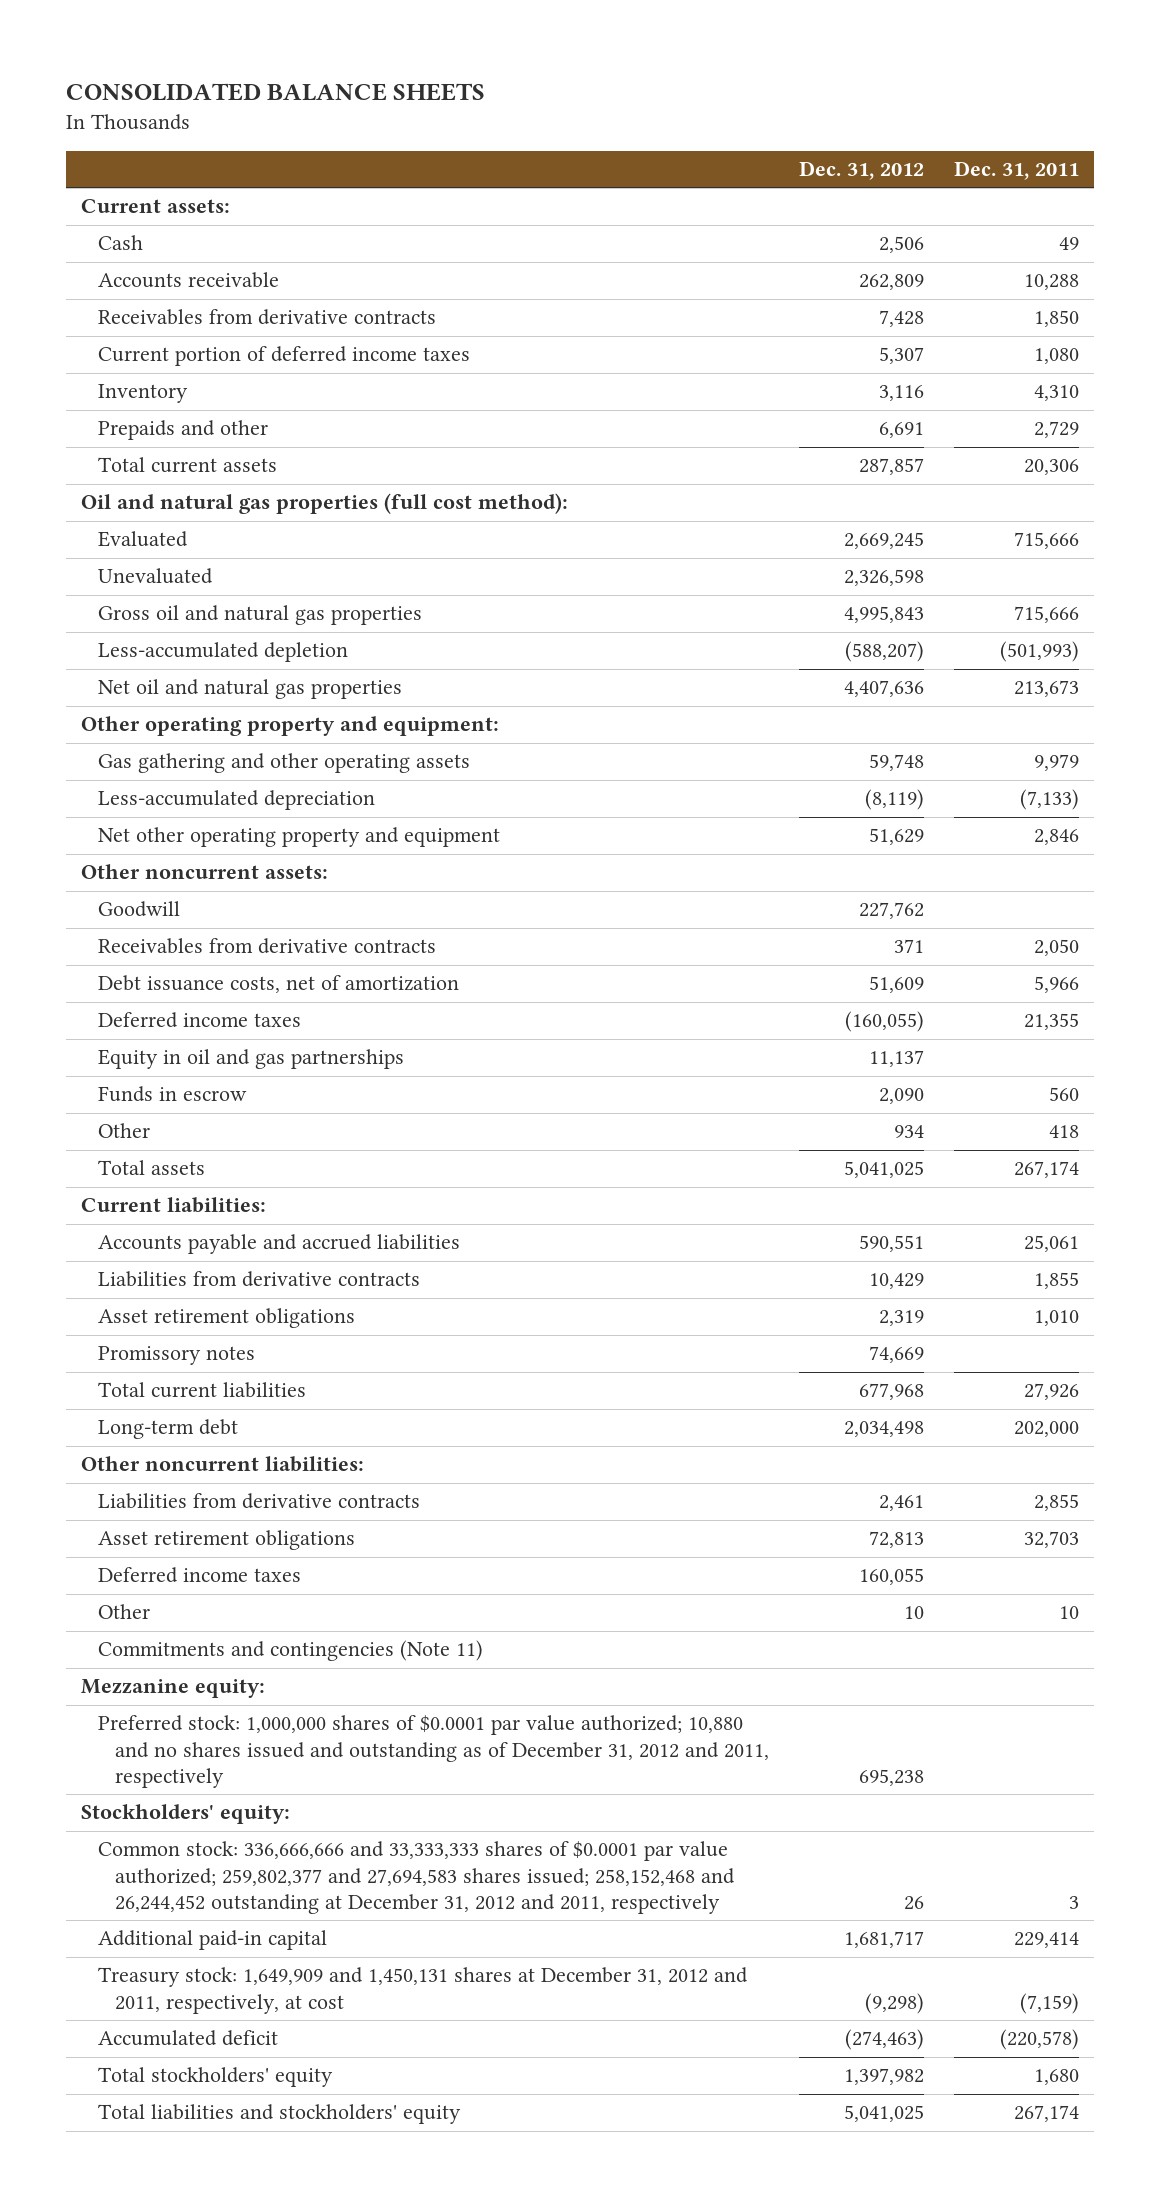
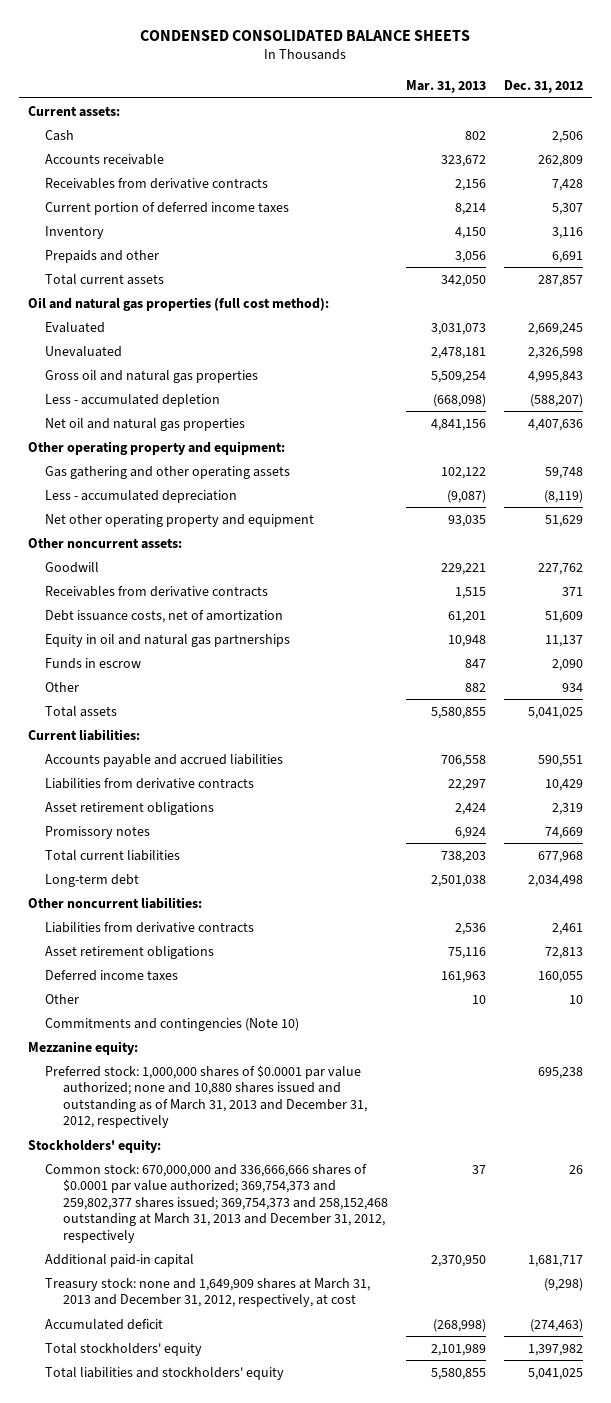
[65,82,485,101] CONSOLIDATED BALANCE SHEETS -> [140,29,471,41] CONDENSED CONSOLIDATED BALANCE SHEETS
[953,161,1079,181] Dec. 31, 2011 -> none
none -> [405,80,486,94] Mar. 31, 2013
[97,642,348,663] Less-accumulated depletion -> [45,393,221,407] Less - accumulated depletion
[97,790,375,811] Less-accumulated depreciation -> [45,489,238,503] Less - accumulated depreciation
[97,1012,301,1029] Deferred income taxes -> none
[97,1049,404,1070] Equity in oil and gas partnerships -> [45,633,291,647] Equity in oil and natural gas partnerships
[97,1640,483,1662] Commitments and contingencies (Note 11) -> [45,1017,300,1031] Commitments and contingencies (Note 10)
[97,1715,769,1788] Preferred stock: 1,000,000 shares of $0.0001 par value authorized; 10,880 and no shares issued and outstanding as of December 31, 2012 and 2011, respectively -> [45,1064,367,1129] Preferred stock: 1,000,000 shares of $0.0001 par value authorized; none and 10,880 shares issued and outstanding as of March 31, 2013 and December 31, 2012, respectively
[97,1841,735,1914] Common stock: 336,666,666 and 33,333,333 shares of $0.0001 par value authorized; 259,802,377 and 27,694,583 shares issued; 258,152,468 and 26,244,452 outstanding at December 31, 2012 and 2011, respectively -> [45,1163,388,1243] Common stock: 670,000,000 and 336,666,666 shares of $0.0001 par value authorized; 369,754,373 and 259,802,377 shares issued; 369,754,373 and 258,152,468 outstanding at March 31, 2013 and December 31, 2012, respectively
[97,1967,748,2014] Treasury stock: 1,649,909 and 1,450,131 shares at December 31, 2012 and 2011, respectively, at cost -> [45,1277,371,1308] Treasury stock: none and 1,649,909 shares at March 31, 2013 and December 31, 2012, respectively, at cost

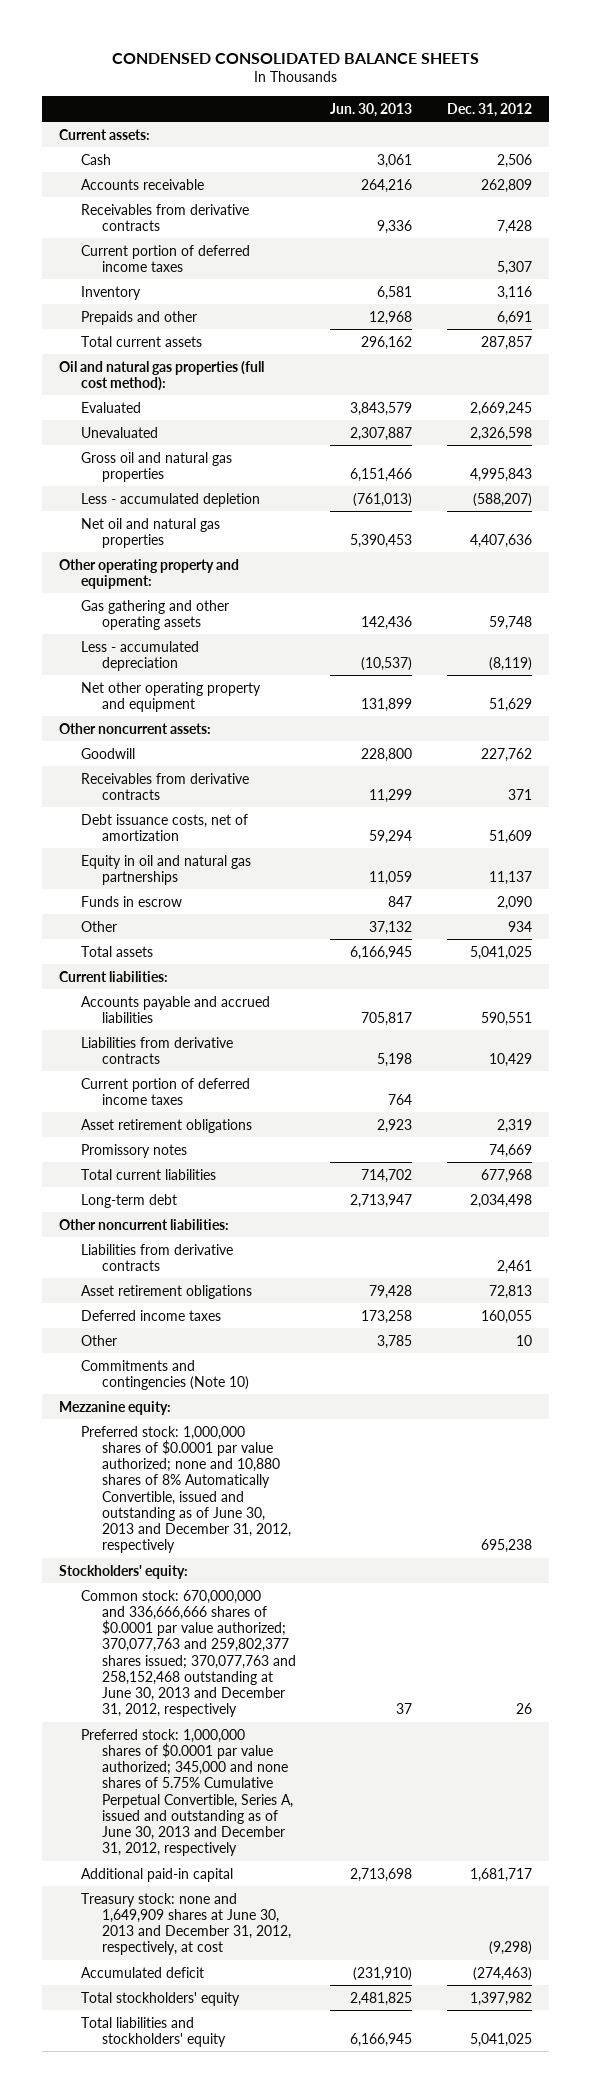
[405,80,486,94] Mar. 31, 2013 -> none
none -> [330,102,413,117] Jun. 30, 2013
none -> [80,1077,250,1105] Current portion of deferred income taxes
[45,1064,367,1129] Preferred stock: 1,000,000 shares of $0.0001 par value authorized; none and 10,880 shares issued and outstanding as of March 31, 2013 and December 31, 2012, respectively -> [80,1425,291,1554] Preferred stock: 1,000,000 shares of $0.0001 par value authorized; none and 10,880 shares of 8% Automatically Convertible, issued and outstanding as of June 30, 2013 and December 31, 2012, respectively
[45,1163,388,1243] Common stock: 670,000,000 and 336,666,666 shares of $0.0001 par value authorized; 369,754,373 and 259,802,377 shares issued; 369,754,373 and 258,152,468 outstanding at March 31, 2013 and December 31, 2012, respectively -> [80,1589,296,1718] Common stock: 670,000,000 and 336,666,666 shares of $0.0001 par value authorized; 370,077,763 and 259,802,377 shares issued; 370,077,763 and 258,152,468 outstanding at June 30, 2013 and December 31, 2012, respectively
none -> [80,1728,293,1857] Preferred stock: 1,000,000 shares of $0.0001 par value authorized; 345,000 and none shares of 5.75% Cumulative Perpetual Convertible, Series A, issued and outstanding as of June 30, 2013 and December 31, 2012, respectively
[45,1277,371,1308] Treasury stock: none and 1,649,909 shares at March 31, 2013 and December 31, 2012, respectively, at cost -> [80,1892,291,1956] Treasury stock: none and 1,649,909 shares at June 30, 2013 and December 31, 2012, respectively, at cost

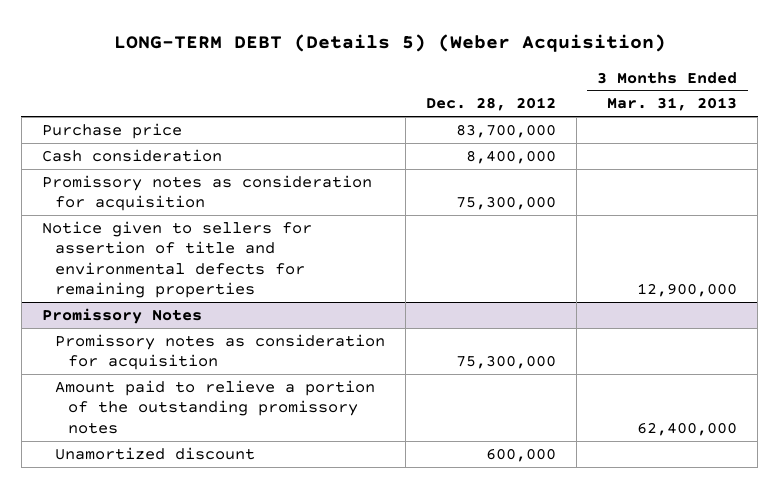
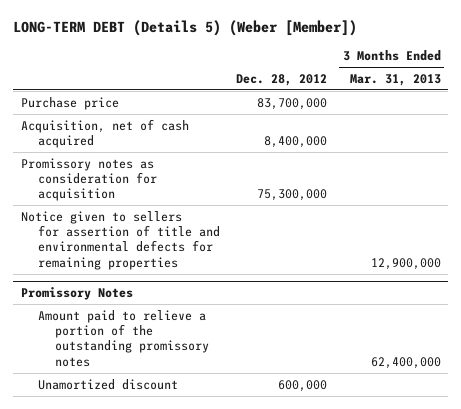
[113,33,666,52] LONG-TERM DEBT (Details 5) (Weber Acquisition) -> [12,20,357,37] LONG-TERM DEBT (Details 5) (Weber [Member])
[41,148,222,162] Cash consideration -> [20,118,189,149] Acquisition, net of cash acquired
[54,333,385,371] Promissory notes as consideration for acquisition -> none

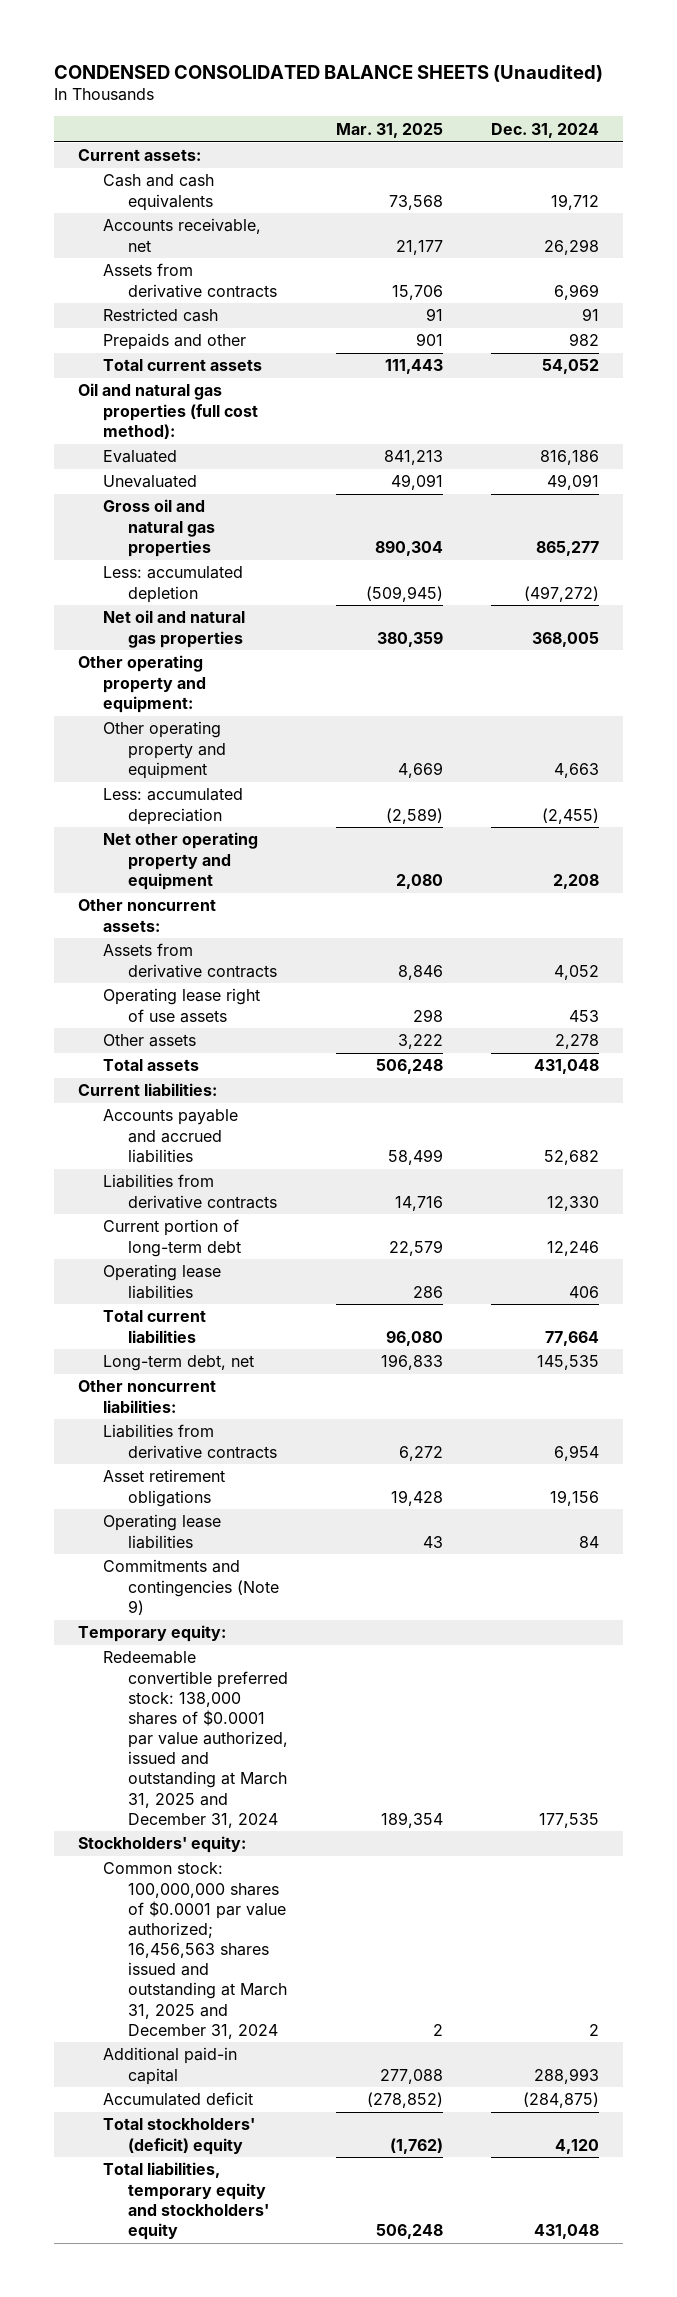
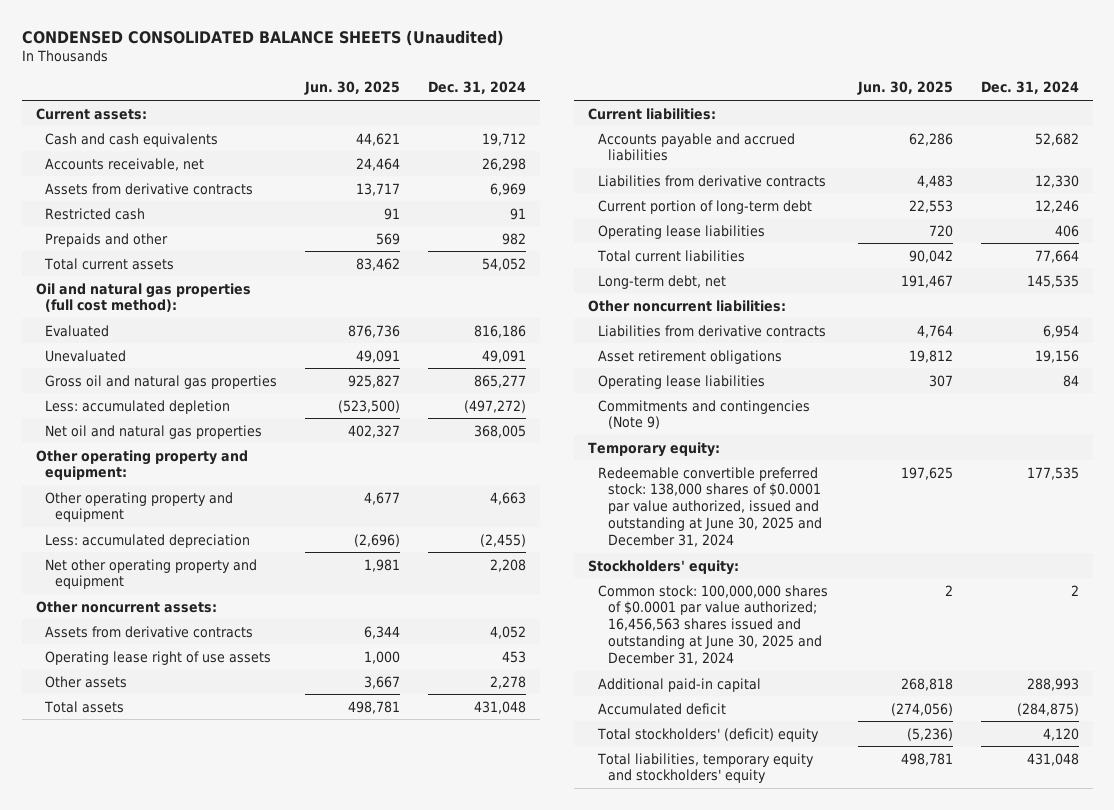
[335,122,443,138] Mar. 31, 2025 -> none
none -> [304,81,401,96] Jun. 30, 2025
[102,1651,288,1828] Redeemable convertible preferred stock: 138,000 shares of $0.0001 par value authorized, issued and outstanding at March 31, 2025 and December 31, 2024 -> [597,466,822,547] Redeemable convertible preferred stock: 138,000 shares of $0.0001 par value authorized, issued and outstanding at June 30, 2025 and December 31, 2024
[102,1862,287,2039] Common stock: 100,000,000 shares of $0.0001 par value authorized; 16,456,563 shares issued and outstanding at March 31, 2025 and December 31, 2024 -> [597,584,828,665] Common stock: 100,000,000 shares of $0.0001 par value authorized; 16,456,563 shares issued and outstanding at June 30, 2025 and December 31, 2024

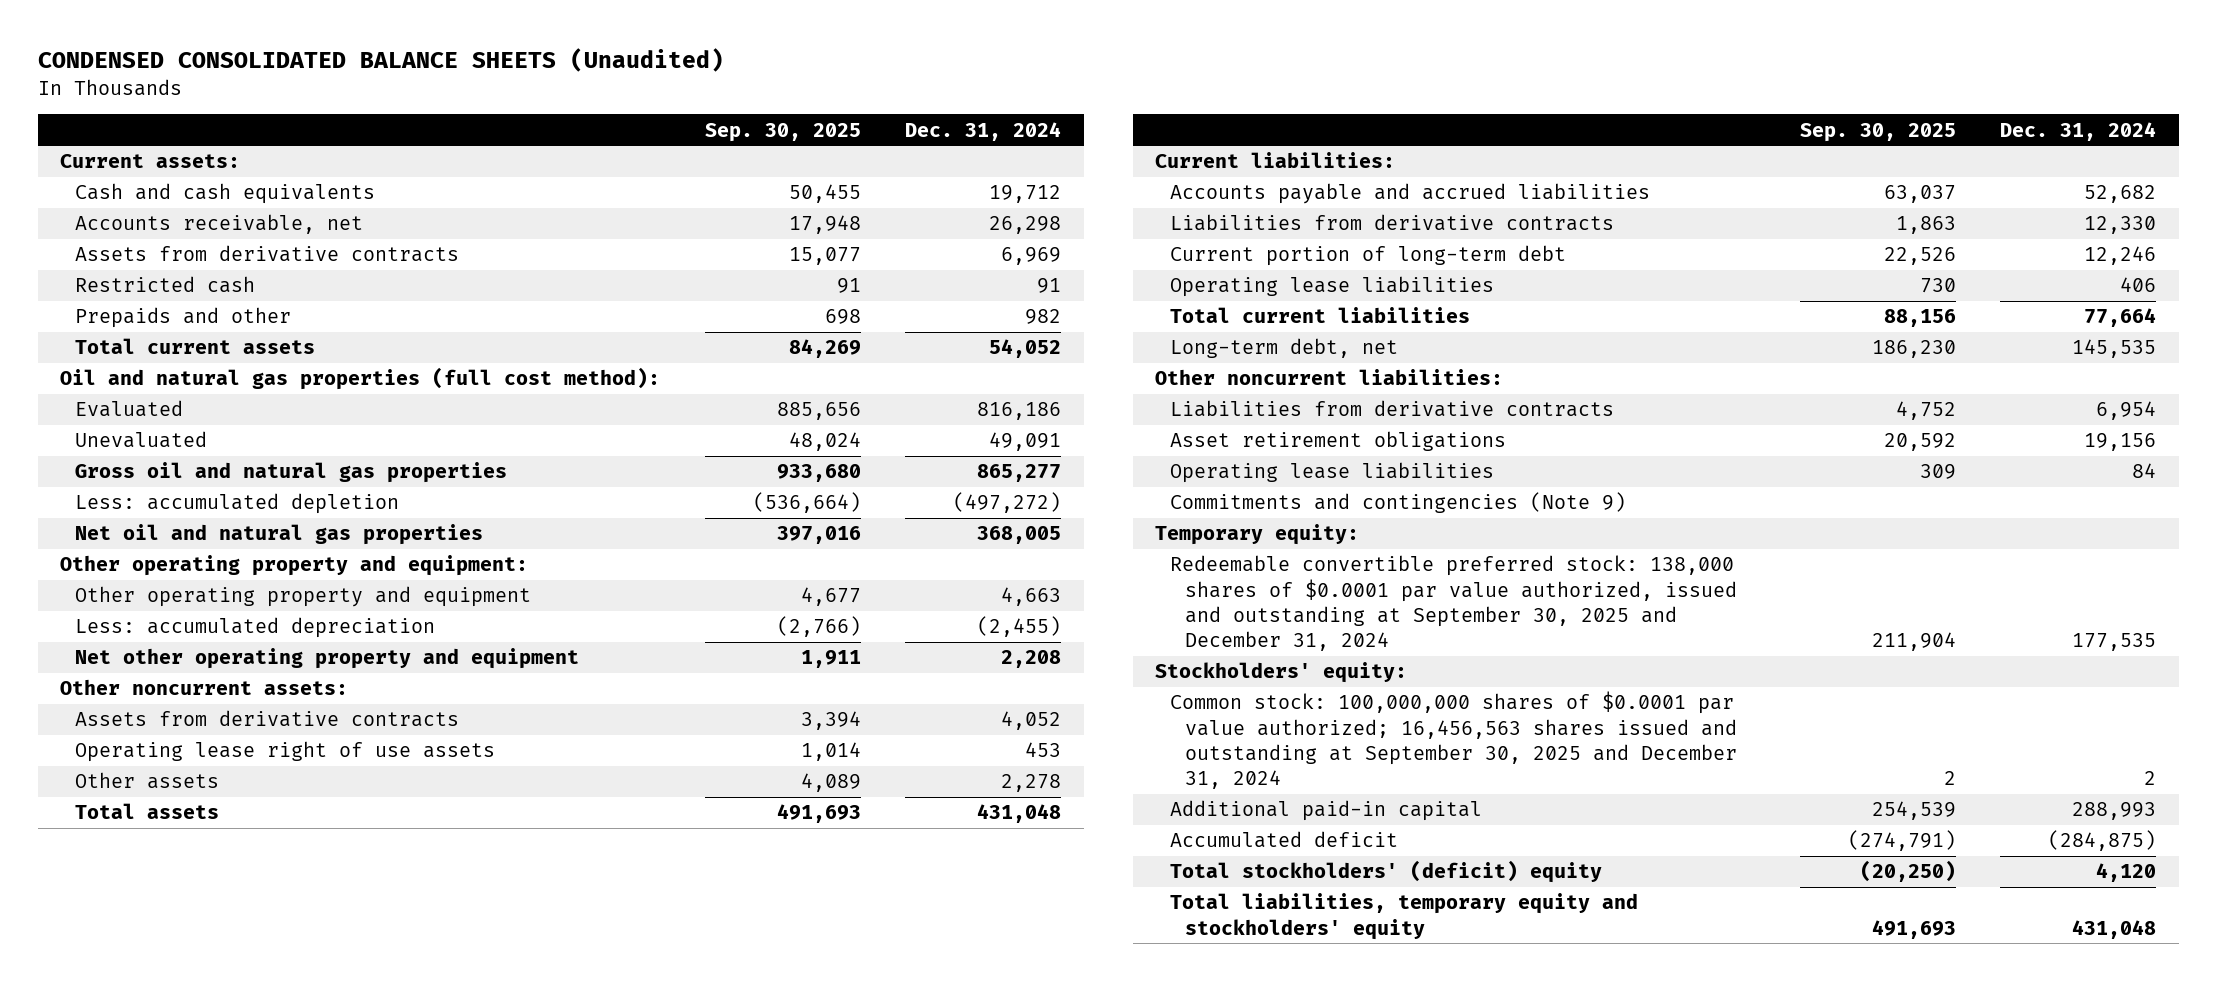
[304,81,401,96] Jun. 30, 2025 -> none
none -> [704,122,861,142] Sep. 30, 2025
[597,466,822,547] Redeemable convertible preferred stock: 138,000 shares of $0.0001 par value authorized, issued and outstanding at June 30, 2025 and December 31, 2024 -> [1170,555,1738,652] Redeemable convertible preferred stock: 138,000 shares of $0.0001 par value authorized, issued and outstanding at September 30, 2025 and December 31, 2024
[597,584,828,665] Common stock: 100,000,000 shares of $0.0001 par value authorized; 16,456,563 shares issued and outstanding at June 30, 2025 and December 31, 2024 -> [1170,691,1738,790] Common stock: 100,000,000 shares of $0.0001 par value authorized; 16,456,563 shares issued and outstanding at September 30, 2025 and December 31, 2024

